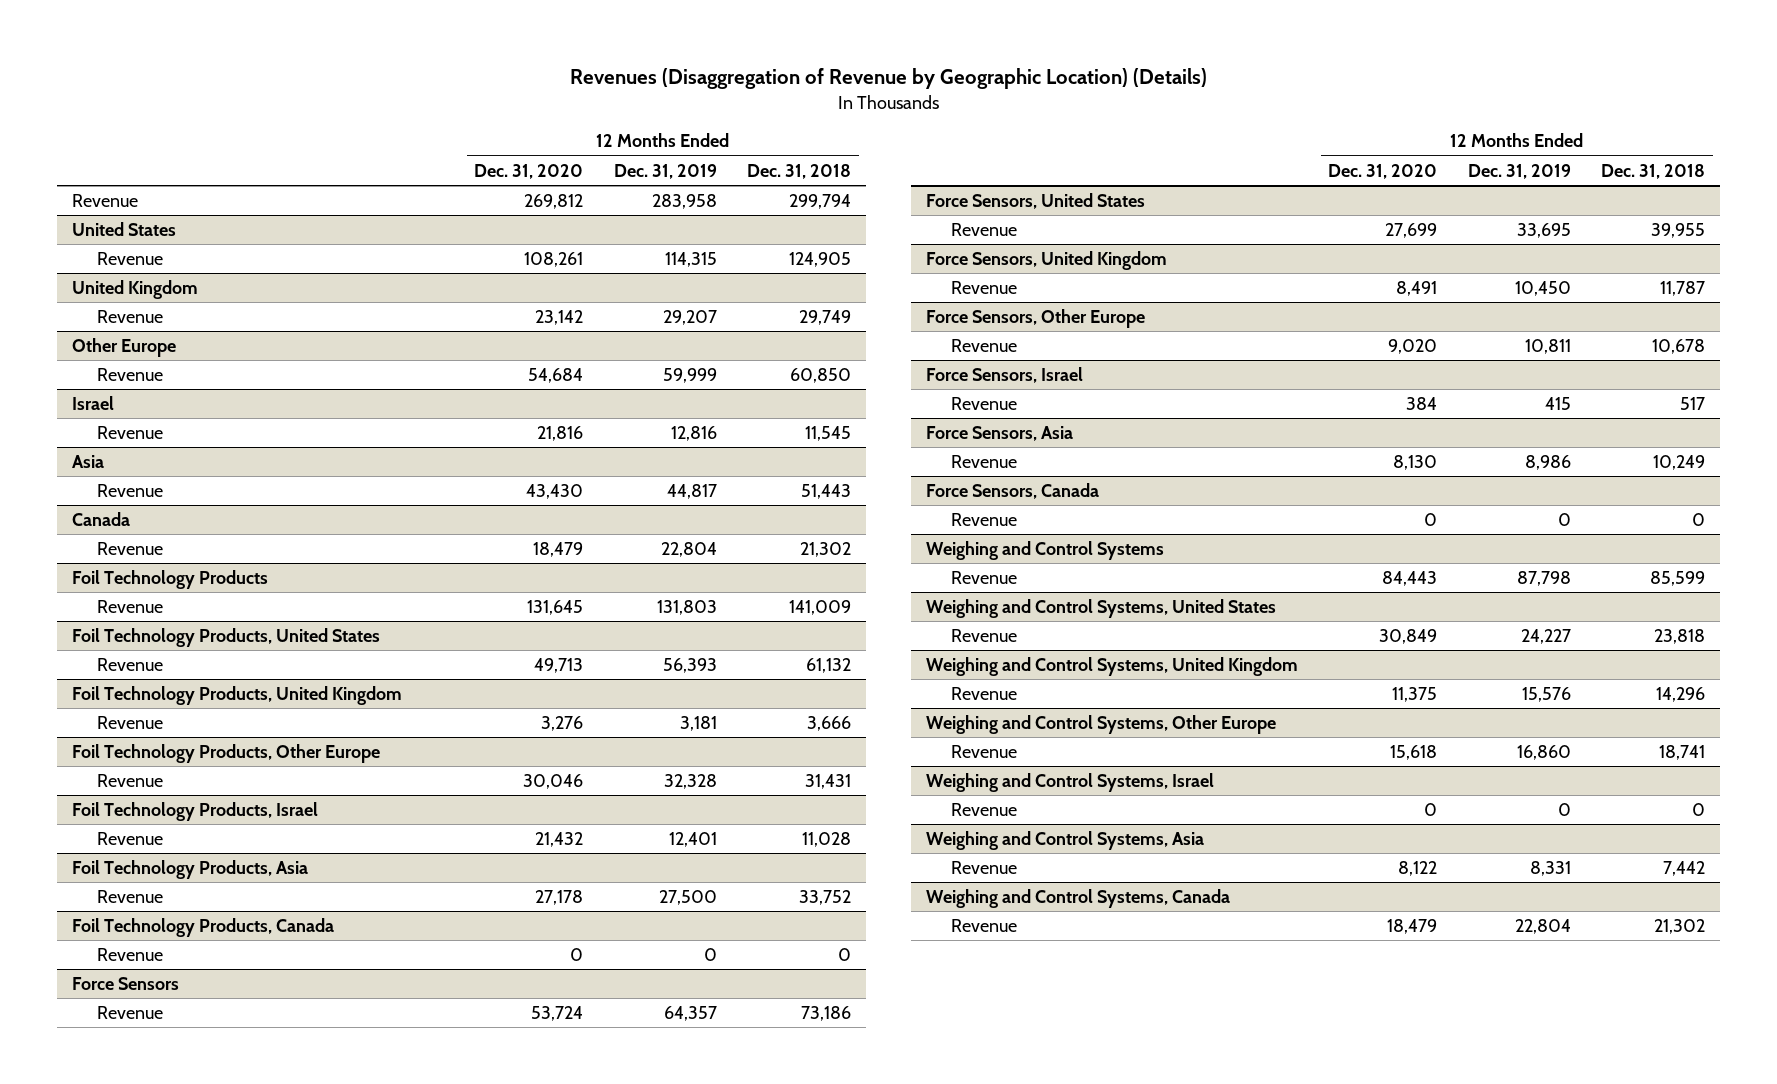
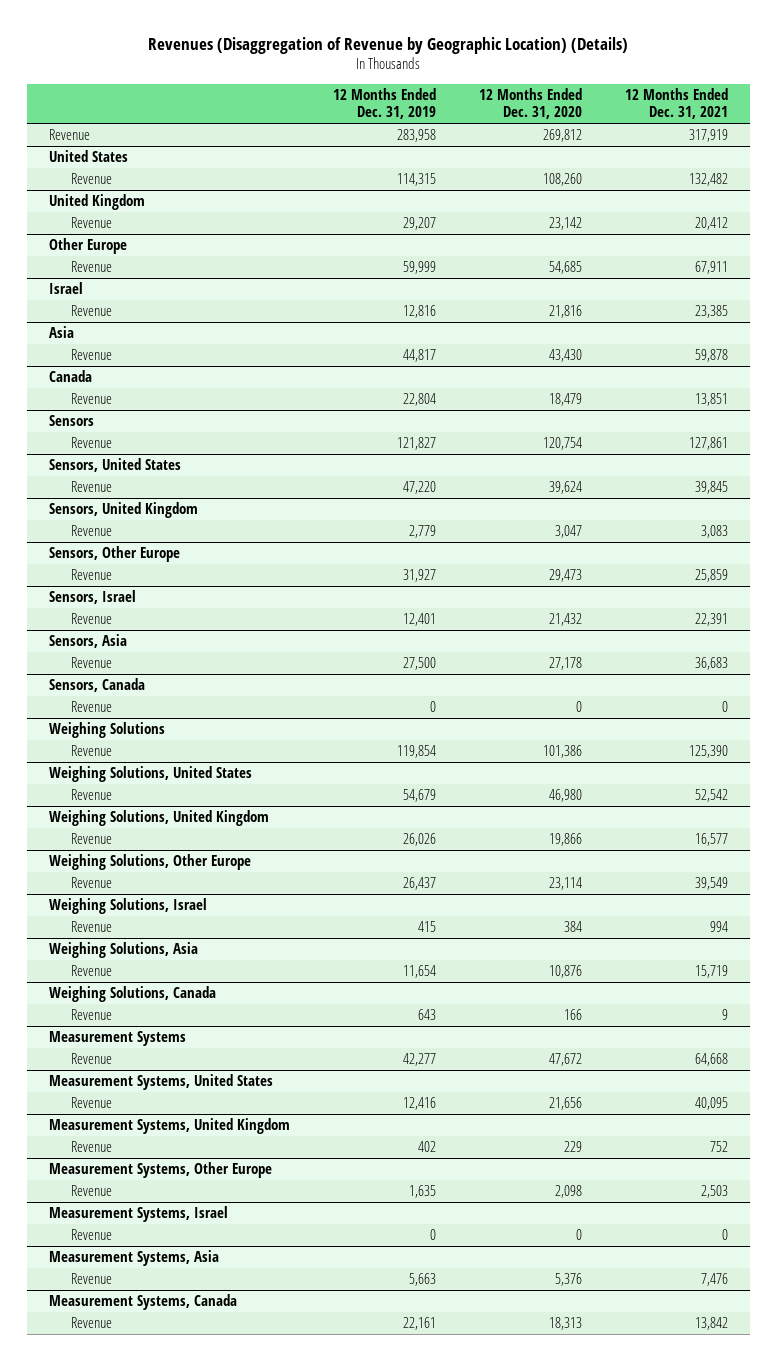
[747,163,852,179] Dec. 31, 2018 -> none
none -> [624,87,728,120] 12 Months Ended Dec. 31, 2021
[524,251,584,267] 108,261 -> [542,173,582,187] 108,260
[528,367,584,383] 54,684 -> [548,261,582,275] 54,685
[72,569,269,589] Foil Technology Products -> none
[72,627,381,647] Foil Technology Products, United States -> none
[72,685,403,705] Foil Technology Products, United Kingdom -> none
[72,743,381,763] Foil Technology Products, Other Europe -> none
[72,801,319,821] Foil Technology Products, Israel -> none
none -> [48,415,94,427] Sensors
[527,599,584,615] 131,645 -> [542,437,582,451] 120,754
[656,599,717,615] 131,803 -> [396,437,436,451] 121,827
none -> [48,458,181,473] Sensors, United States
[534,657,584,673] 49,713 -> [548,481,582,495] 39,624
[662,657,717,673] 56,393 -> [402,481,436,495] 47,220
none -> [48,502,198,519] Sensors, United Kingdom
[541,715,584,731] 3,276 -> [554,525,582,539] 3,047
[679,715,717,731] 3,181 -> [408,525,436,539] 2,779
none -> [48,546,180,563] Sensors, Other Europe
[523,773,584,789] 30,046 -> [548,569,582,583] 29,473
[663,773,717,789] 32,328 -> [402,569,436,583] 31,927
none -> [48,590,136,605] Sensors, Israel
[72,859,309,879] Foil Technology Products, Asia -> none
none -> [48,634,127,649] Sensors, Asia
[72,917,335,937] Foil Technology Products, Canada -> none
none -> [48,678,145,693] Sensors, Canada
[72,976,180,990] Force Sensors -> none
[925,192,1145,209] Force Sensors, United States -> none
[925,250,1167,270] Force Sensors, United Kingdom -> none
[925,308,1145,328] Force Sensors, Other Europe -> none
[925,366,1083,383] Force Sensors, Israel -> none
none -> [48,722,165,739] Weighing Solutions
[531,1005,584,1021] 53,724 -> [542,745,582,759] 101,386
[663,1005,717,1021] 64,357 -> [396,745,436,759] 119,854
none -> [48,766,252,783] Weighing Solutions, United States
[1385,222,1438,238] 27,699 -> [548,789,582,803] 46,980
[1516,222,1571,238] 33,695 -> [402,789,436,803] 54,679
none -> [48,810,269,827] Weighing Solutions, United Kingdom
[1396,280,1438,296] 8,491 -> [548,833,582,847] 19,866
[1514,280,1571,296] 10,450 -> [402,833,436,847] 26,026
none -> [48,854,251,871] Weighing Solutions, Other Europe
[1388,338,1438,354] 9,020 -> [548,877,582,891] 23,114
[1524,338,1571,354] 10,811 -> [402,877,436,891] 26,437
none -> [48,898,207,915] Weighing Solutions, Israel
[925,425,1073,441] Force Sensors, Asia -> none
[925,482,1099,499] Force Sensors, Canada -> none
[925,540,1164,560] Weighing and Control Systems -> none
[925,598,1276,618] Weighing and Control Systems, United States -> none
[925,656,1298,676] Weighing and Control Systems, United Kingdom -> none
[925,714,1276,734] Weighing and Control Systems, Other Europe -> none
[925,772,1214,792] Weighing and Control Systems, Israel -> none
none -> [48,942,198,959] Weighing Solutions, Asia
[1393,454,1438,470] 8,130 -> [548,965,582,979] 10,876
[1524,454,1571,470] 8,986 -> [402,965,436,979] 11,654
none -> [48,986,216,1003] Weighing Solutions, Canada
[1424,512,1438,526] 0 -> [563,1009,582,1021] 166
[1557,512,1571,526] 0 -> [417,1009,436,1021] 643
none -> [48,1031,186,1047] Measurement Systems
[1382,570,1438,586] 84,443 -> [548,1053,582,1067] 47,672
[1516,570,1571,586] 87,798 -> [402,1053,436,1067] 42,277
none -> [48,1074,273,1091] Measurement Systems, United States
[1379,628,1438,644] 30,849 -> [548,1097,582,1111] 21,656
[1520,628,1571,644] 24,227 -> [402,1097,436,1111] 12,416
none -> [48,1118,290,1135] Measurement Systems, United Kingdom
[1392,686,1438,702] 11,375 -> [563,1141,582,1153] 229
[1521,686,1571,702] 15,576 -> [417,1141,436,1153] 402
none -> [48,1162,272,1179] Measurement Systems, Other Europe
[1390,744,1438,760] 15,618 -> [554,1185,582,1199] 2,098
[1516,744,1571,760] 16,860 -> [408,1185,436,1199] 1,635
none -> [48,1206,228,1223] Measurement Systems, Israel
[925,830,1204,850] Weighing and Control Systems, Asia -> none
[925,888,1230,908] Weighing and Control Systems, Canada -> none
none -> [48,1250,219,1267] Measurement Systems, Asia
[1398,860,1438,876] 8,122 -> [554,1273,582,1287] 5,376
[1529,860,1571,876] 8,331 -> [408,1273,436,1287] 5,663
none -> [48,1294,237,1311] Measurement Systems, Canada
[1387,918,1438,934] 18,479 -> [548,1317,582,1331] 18,313
[1514,918,1571,934] 22,804 -> [402,1317,436,1331] 22,161

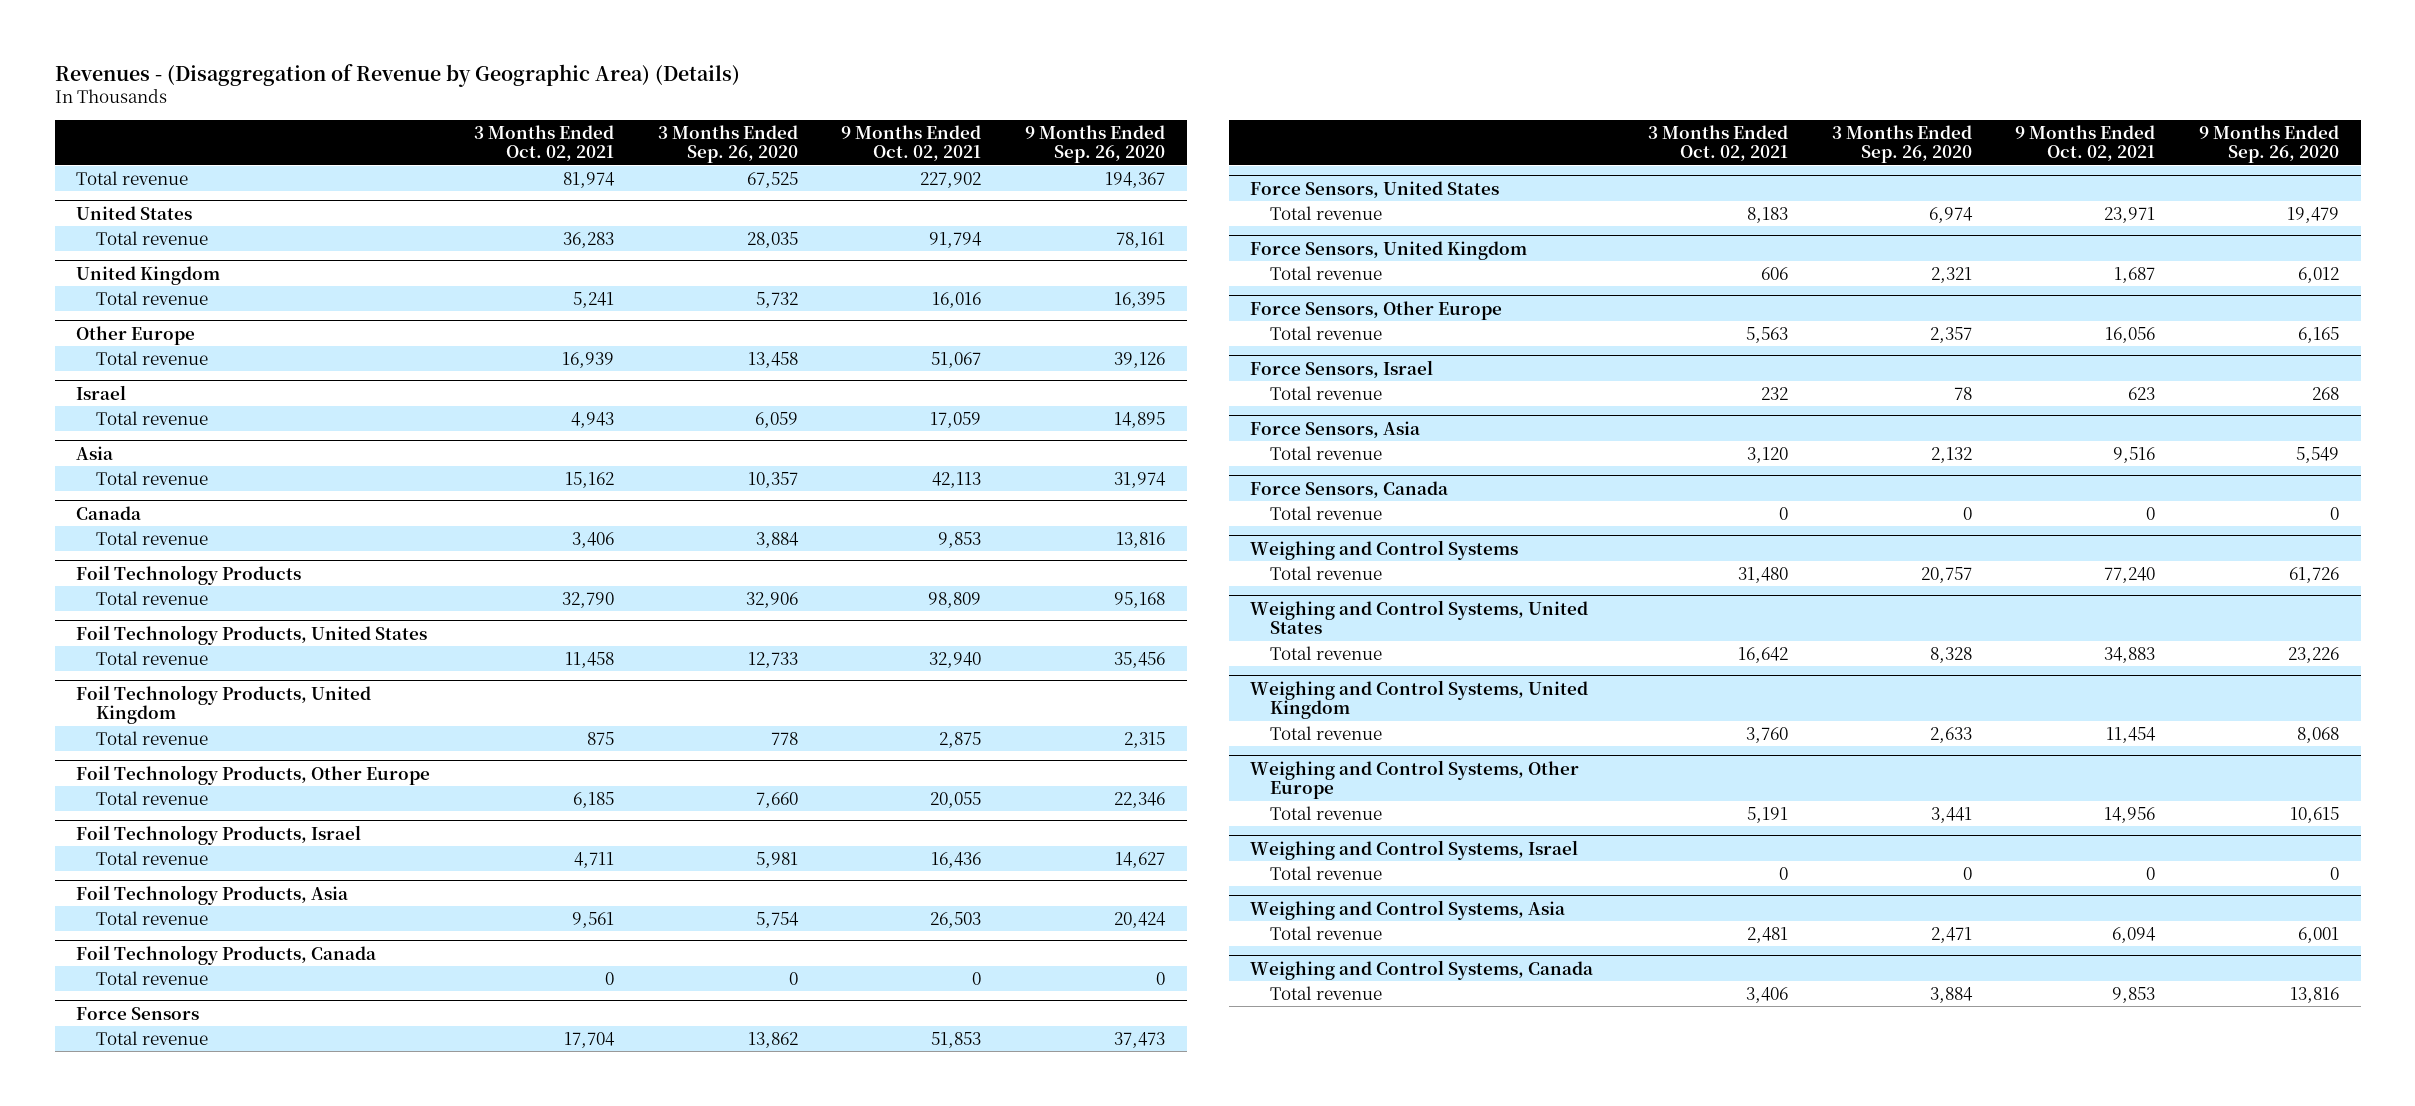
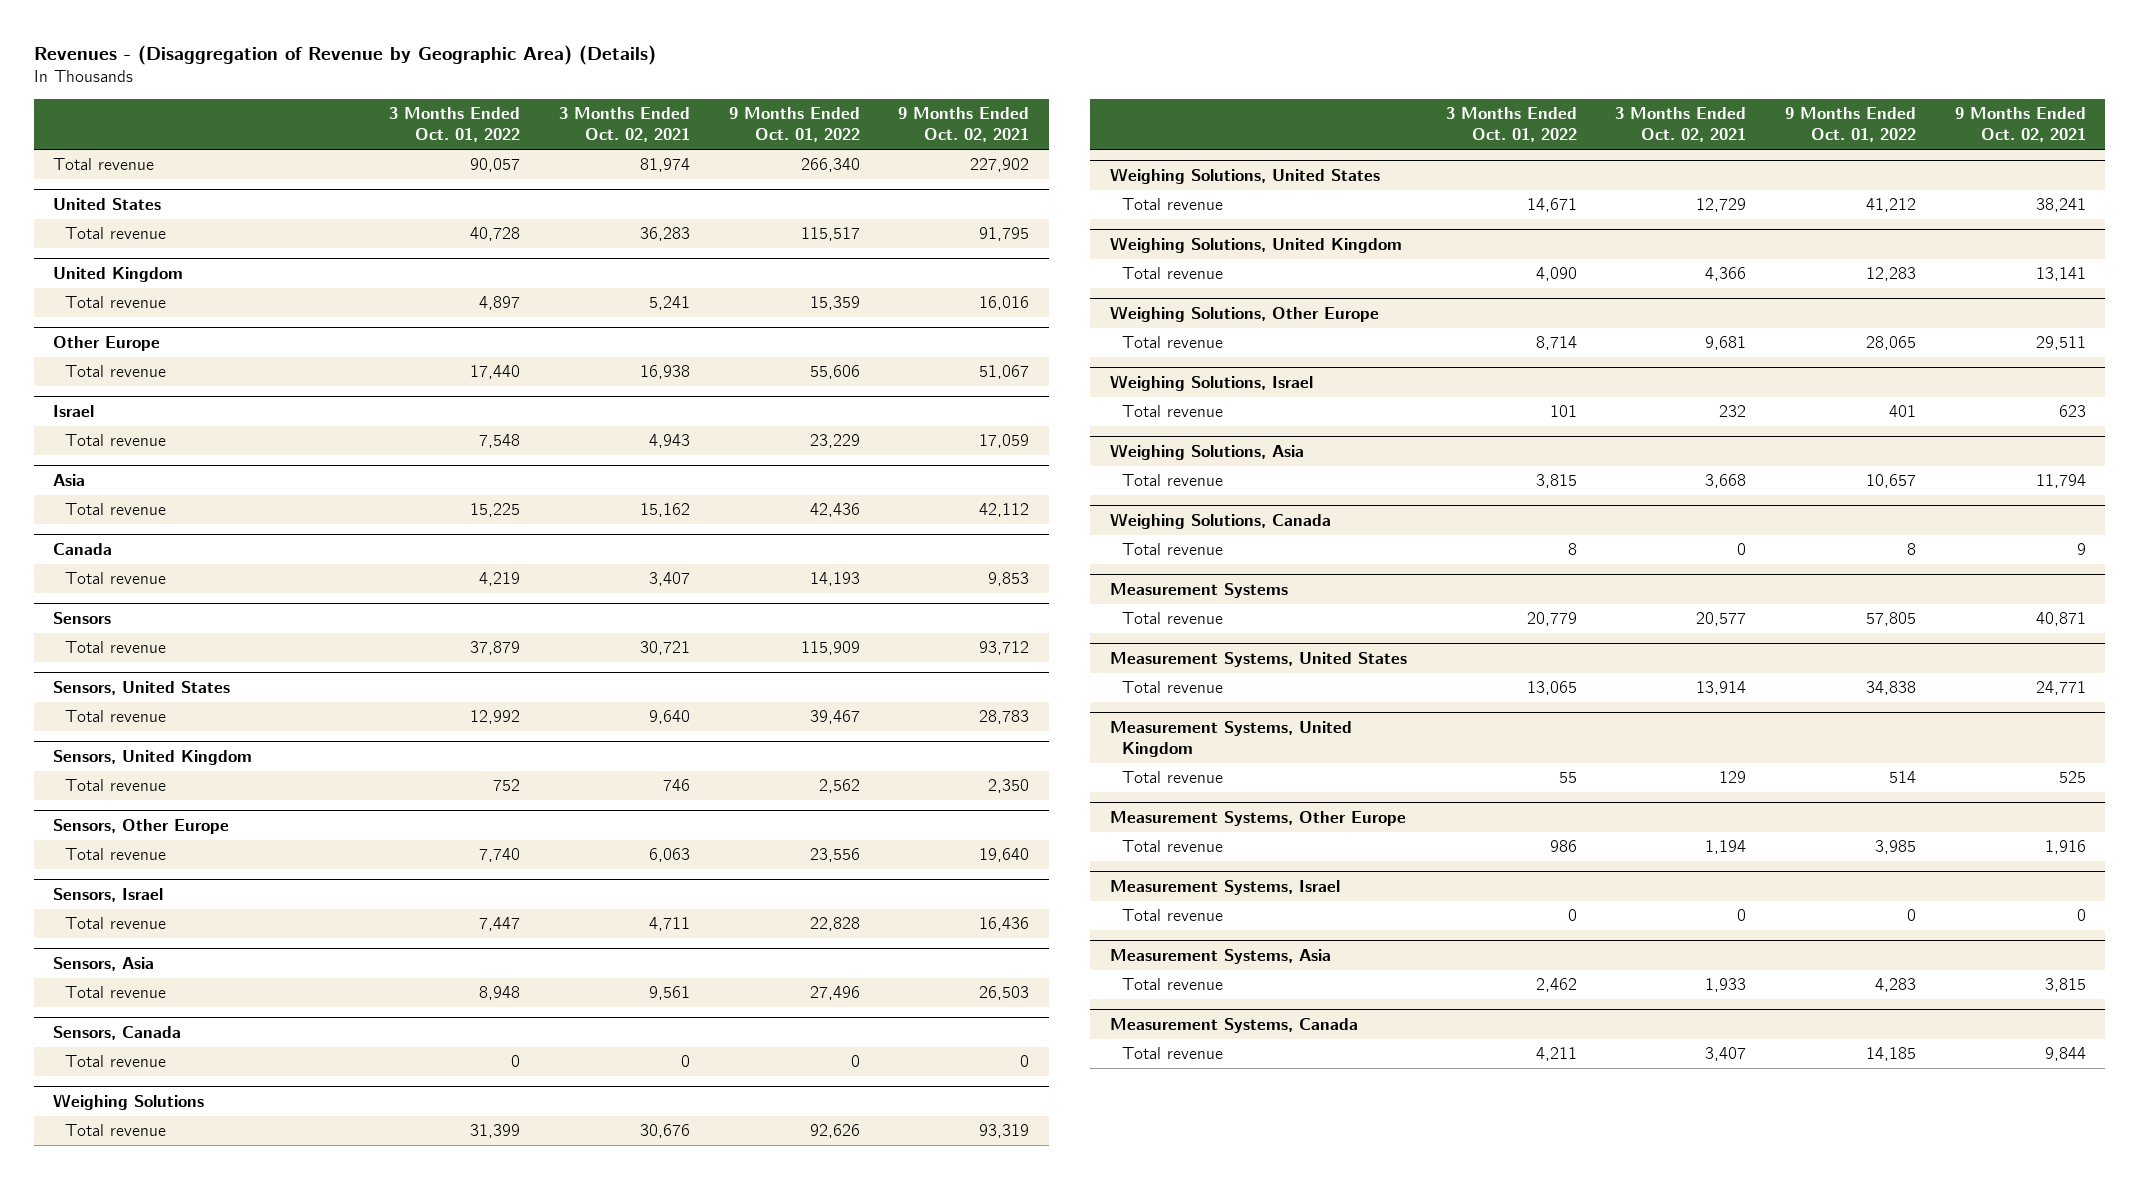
[657,124,798,164] 3 Months Ended Sep. 26, 2020 -> none
[1024,124,1165,164] 9 Months Ended Sep. 26, 2020 -> none
none -> [389,107,521,143] 3 Months Ended Oct. 01, 2022
none -> [728,107,860,143] 9 Months Ended Oct. 01, 2022
[929,231,983,248] 91,794 -> [979,227,1030,242] 91,795
[562,351,615,368] 16,939 -> [639,365,690,380] 16,938
[932,471,982,488] 42,113 -> [979,503,1030,518] 42,112
[76,564,302,585] Foil Technology Products -> none
[76,624,428,645] Foil Technology Products, United States -> none
[76,684,372,725] Foil Technology Products, United Kingdom -> none
[76,764,431,785] Foil Technology Products, Other Europe -> none
[76,824,362,845] Foil Technology Products, Israel -> none
[572,531,615,548] 3,406 -> [648,572,690,587] 3,407
none -> [53,612,112,625] Sensors
[562,591,615,608] 32,790 -> [639,641,690,656] 30,721
[928,591,982,608] 98,809 -> [979,641,1030,656] 93,712
none -> [53,681,231,696] Sensors, United States
[565,651,615,668] 11,458 -> [648,710,690,725] 9,640
[929,651,982,668] 32,940 -> [979,710,1030,725] 28,783
none -> [53,750,253,766] Sensors, United Kingdom
[587,731,615,745] 875 -> [662,779,690,792] 746
[939,731,982,748] 2,875 -> [988,779,1030,794] 2,350
none -> [53,819,230,835] Sensors, Other Europe
[573,791,615,808] 6,185 -> [648,848,690,863] 6,063
[930,791,982,808] 20,055 -> [979,848,1030,863] 19,640
none -> [53,888,164,903] Sensors, Israel
[76,884,349,905] Foil Technology Products, Asia -> none
none -> [53,957,155,972] Sensors, Asia
[76,944,377,965] Foil Technology Products, Canada -> none
none -> [53,1026,182,1041] Sensors, Canada
[76,1006,200,1020] Force Sensors -> none
[1250,180,1500,198] Force Sensors, United States -> none
[1250,240,1528,260] Force Sensors, United Kingdom -> none
[1250,300,1503,320] Force Sensors, Other Europe -> none
[1250,359,1434,378] Force Sensors, Israel -> none
none -> [53,1094,205,1111] Weighing Solutions
[564,1031,616,1048] 17,704 -> [639,1124,690,1139] 30,676
[931,1031,982,1048] 51,853 -> [979,1124,1030,1139] 93,319
none -> [1109,168,1380,185] Weighing Solutions, United States
[1747,206,1789,223] 8,183 -> [1696,198,1747,213] 12,729
[2104,206,2156,223] 23,971 -> [2035,198,2086,213] 38,241
none -> [1109,237,1402,254] Weighing Solutions, United Kingdom
[1761,266,1789,280] 606 -> [1705,267,1747,282] 4,366
[2114,266,2156,283] 1,687 -> [2035,267,2086,282] 13,141
none -> [1109,306,1379,323] Weighing Solutions, Other Europe
[1746,326,1789,343] 5,563 -> [1705,336,1747,351] 9,681
[2105,326,2156,343] 16,056 -> [2035,336,2086,351] 29,511
none -> [1109,375,1313,392] Weighing Solutions, Israel
[1250,420,1421,438] Force Sensors, Asia -> none
[1250,480,1449,498] Force Sensors, Canada -> none
[1250,539,1519,560] Weighing and Control Systems -> none
[1250,599,1589,635] Weighing and Control Systems, United States -> none
[1250,679,1589,720] Weighing and Control Systems, United Kingdom -> none
[1250,759,1580,800] Weighing and Control Systems, Other Europe -> none
[1250,839,1579,860] Weighing and Control Systems, Israel -> none
none -> [1109,444,1304,461] Weighing Solutions, Asia
[1747,446,1789,463] 3,120 -> [1705,474,1747,489] 3,668
[2113,446,2156,463] 9,516 -> [2035,474,2086,489] 11,794
none -> [1109,513,1331,530] Weighing Solutions, Canada
[2146,506,2156,520] 0 -> [2076,543,2086,556] 9
none -> [1109,583,1288,599] Measurement Systems
[1738,566,1789,583] 31,480 -> [1696,612,1747,627] 20,577
[2104,566,2156,583] 77,240 -> [2035,612,2086,627] 40,871
none -> [1109,652,1407,668] Measurement Systems, United States
[1738,646,1789,663] 16,642 -> [1696,681,1747,696] 13,914
[2104,646,2156,663] 34,883 -> [2035,681,2086,696] 24,771
none -> [1109,721,1352,758] Measurement Systems, United Kingdom
[1746,726,1789,743] 3,760 -> [1719,771,1747,784] 129
[2106,726,2157,743] 11,454 -> [2058,771,2086,784] 525
none -> [1109,811,1406,827] Measurement Systems, Other Europe
[1747,806,1789,823] 5,191 -> [1705,840,1747,855] 1,194
[2104,806,2156,823] 14,956 -> [2044,840,2086,855] 1,916
none -> [1109,880,1340,896] Measurement Systems, Israel
[1250,899,1566,920] Weighing and Control Systems, Asia -> none
[1250,959,1594,980] Weighing and Control Systems, Canada -> none
none -> [1109,949,1331,965] Measurement Systems, Asia
[1747,926,1789,943] 2,481 -> [1705,978,1747,993] 1,933
[2112,926,2157,943] 6,094 -> [2044,978,2086,993] 3,815
none -> [1109,1018,1358,1034] Measurement Systems, Canada
[1746,986,1789,1003] 3,406 -> [1705,1047,1747,1062] 3,407
[2112,986,2156,1003] 9,853 -> [2044,1047,2086,1062] 9,844

